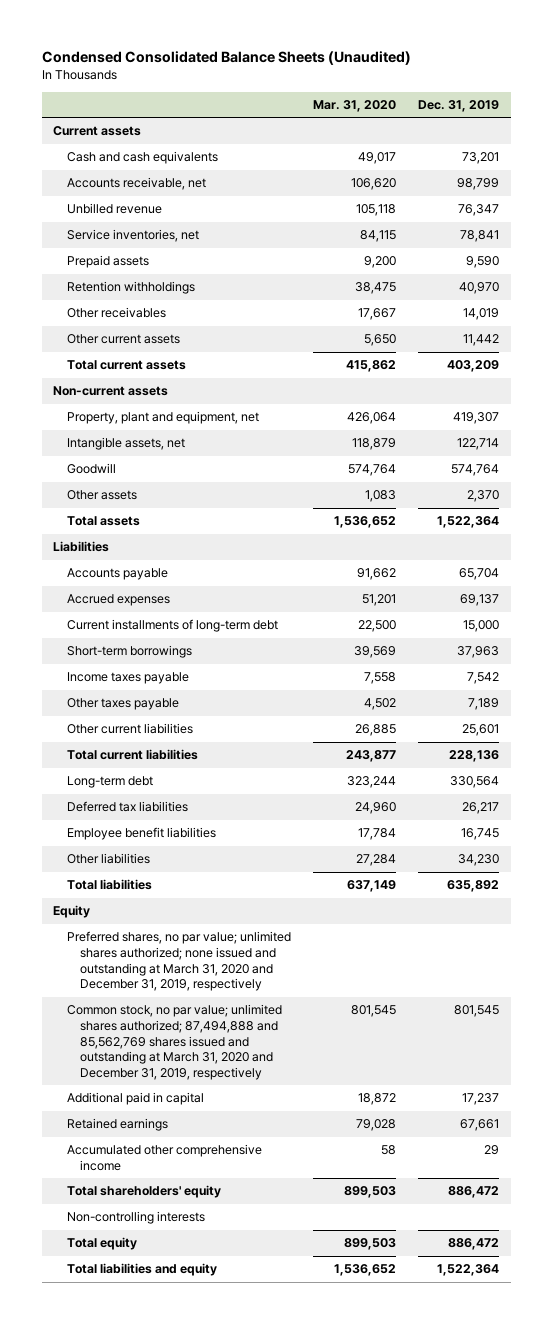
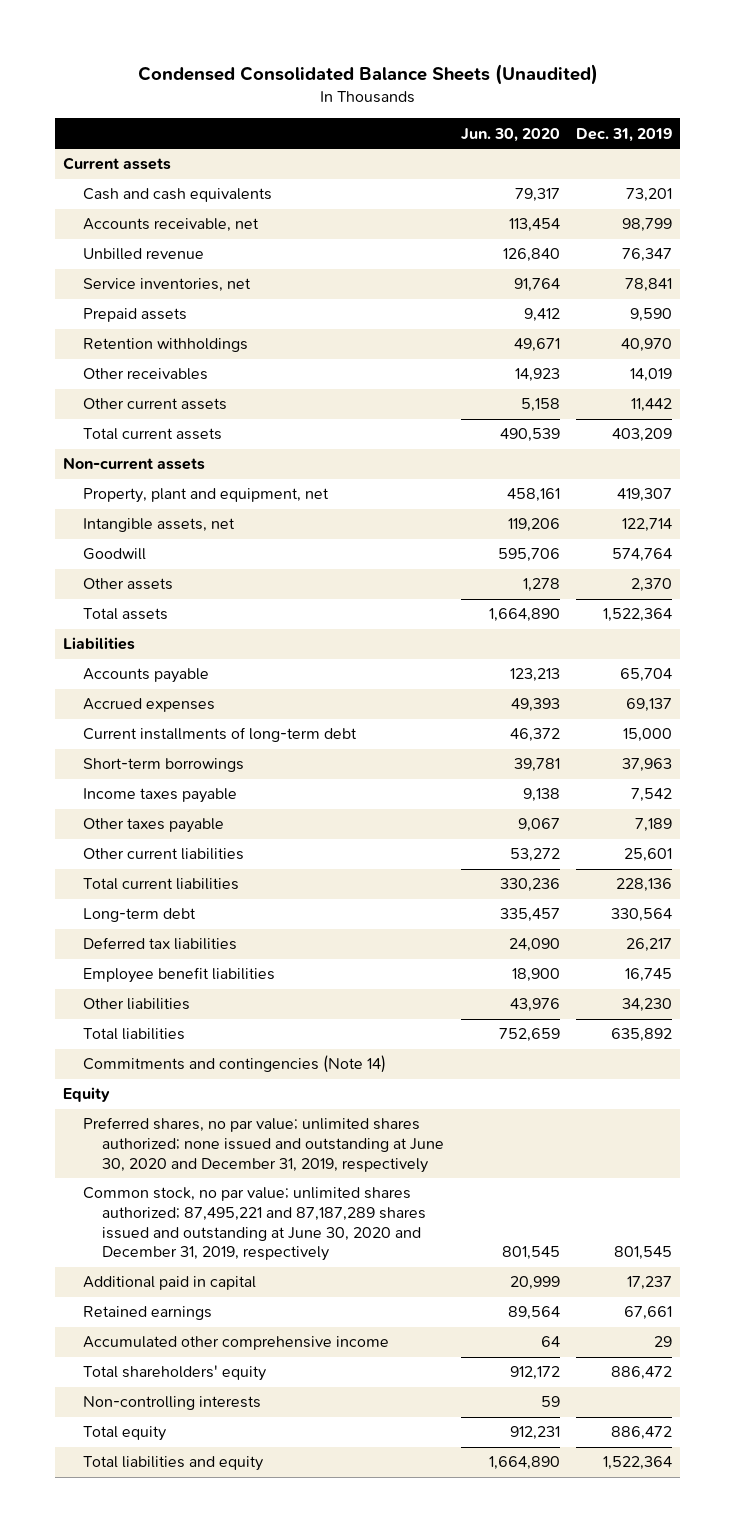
[312,100,396,113] Mar. 31, 2020 -> none
none -> [460,127,560,142] Jun. 30, 2020
none -> [82,1055,386,1074] Commitments and contingencies (Note 14)
[66,931,291,992] Preferred shares, no par value; unlimited shares authorized; none issued and outstanding at March 31, 2020 and December 31, 2019, respectively -> [82,1117,444,1173] Preferred shares, no par value; unlimited shares authorized; none issued and outstanding at June 30, 2020 and December 31, 2019, respectively
[66,1004,282,1080] Common stock, no par value; unlimited shares authorized; 87,494,888 and 85,562,769 shares issued and outstanding at March 31, 2020 and December 31, 2019, respectively -> [82,1187,426,1262] Common stock, no par value; unlimited shares authorized; 87,495,221 and 87,187,289 shares issued and outstanding at June 30, 2020 and December 31, 2019, respectively

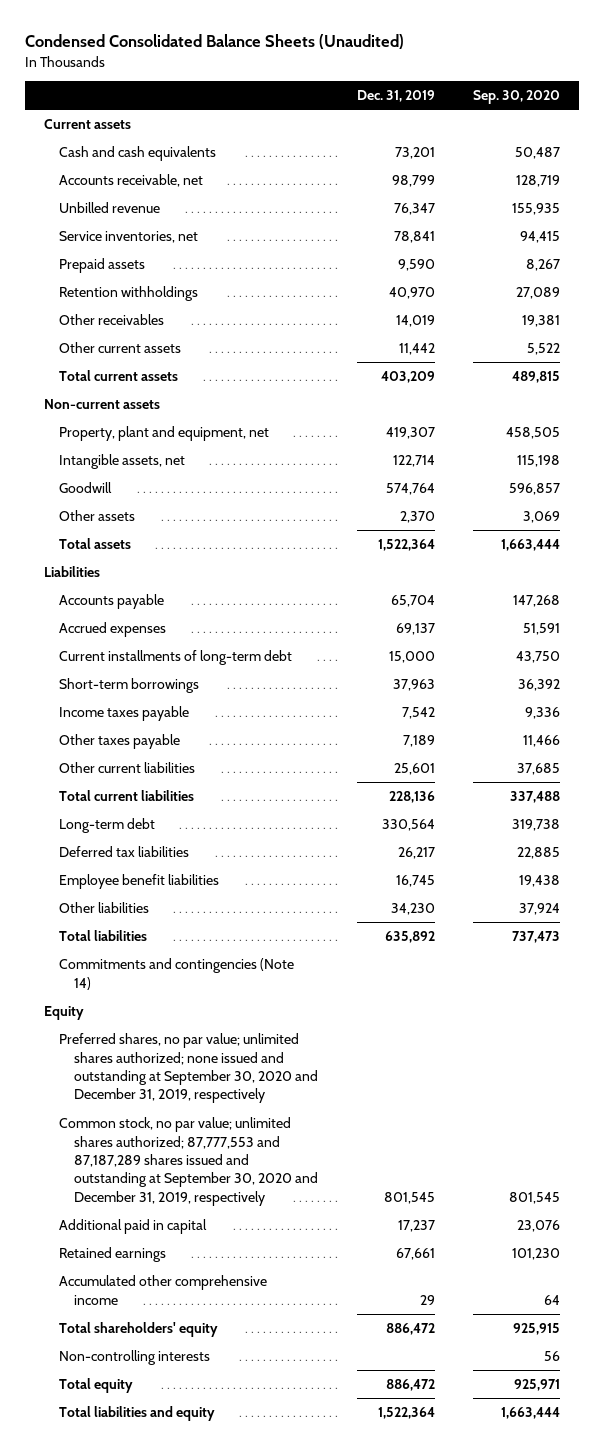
[460,127,560,142] Jun. 30, 2020 -> none
none -> [472,89,560,104] Sep. 30, 2020
[82,1117,444,1173] Preferred shares, no par value; unlimited shares authorized; none issued and outstanding at June 30, 2020 and December 31, 2019, respectively -> [59,1033,319,1104] Preferred shares, no par value; unlimited shares authorized; none issued and outstanding at September 30, 2020 and December 31, 2019, respectively
[82,1187,426,1262] Common stock, no par value; unlimited shares authorized; 87,495,221 and 87,187,289 shares issued and outstanding at June 30, 2020 and December 31, 2019, respectively -> [59,1117,319,1206] Common stock, no par value; unlimited shares authorized; 87,777,553 and 87,187,289 shares issued and outstanding at September 30, 2020 and December 31, 2019, respectively

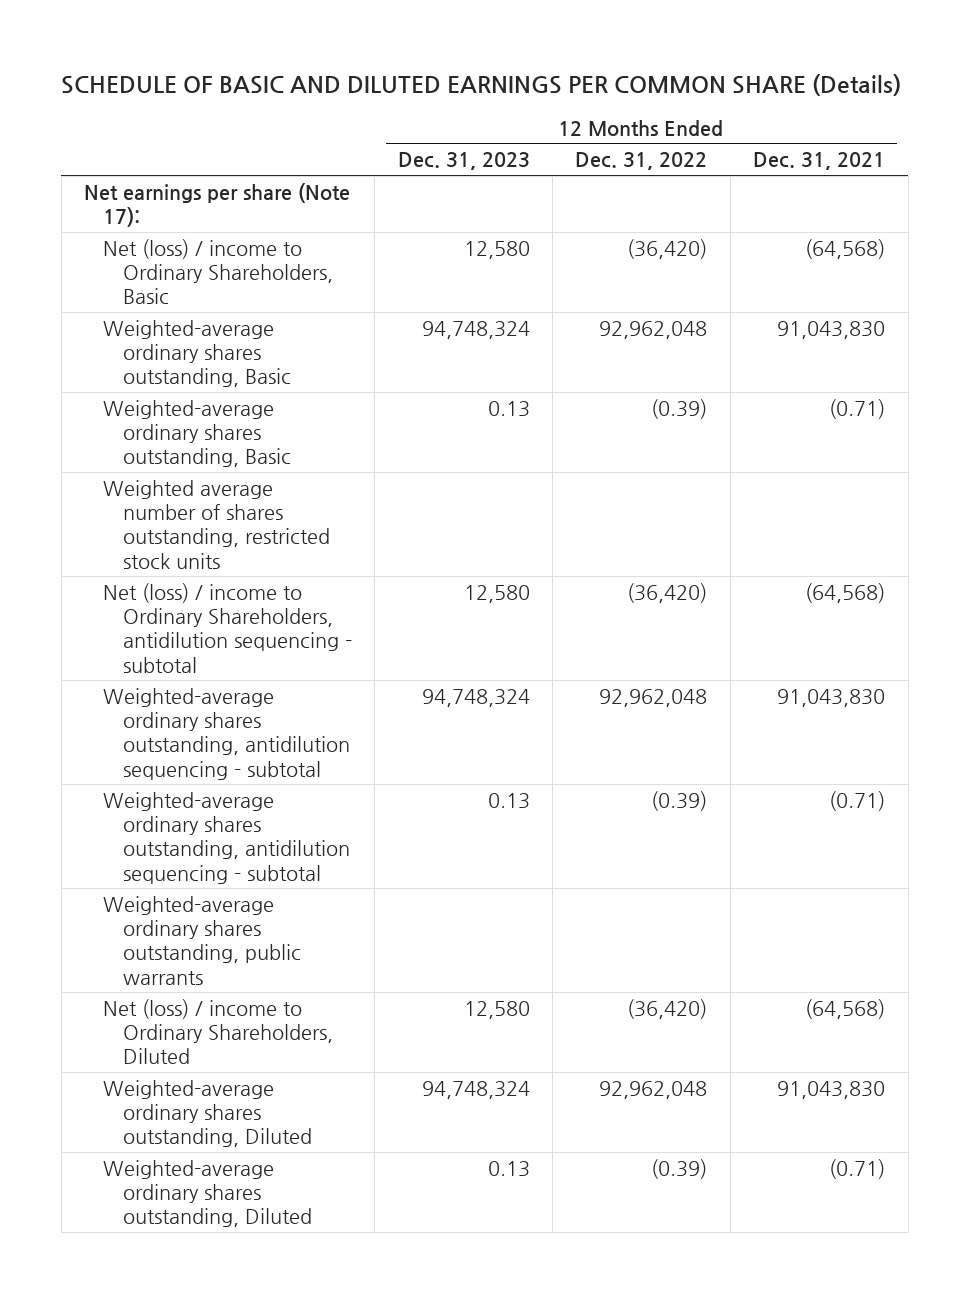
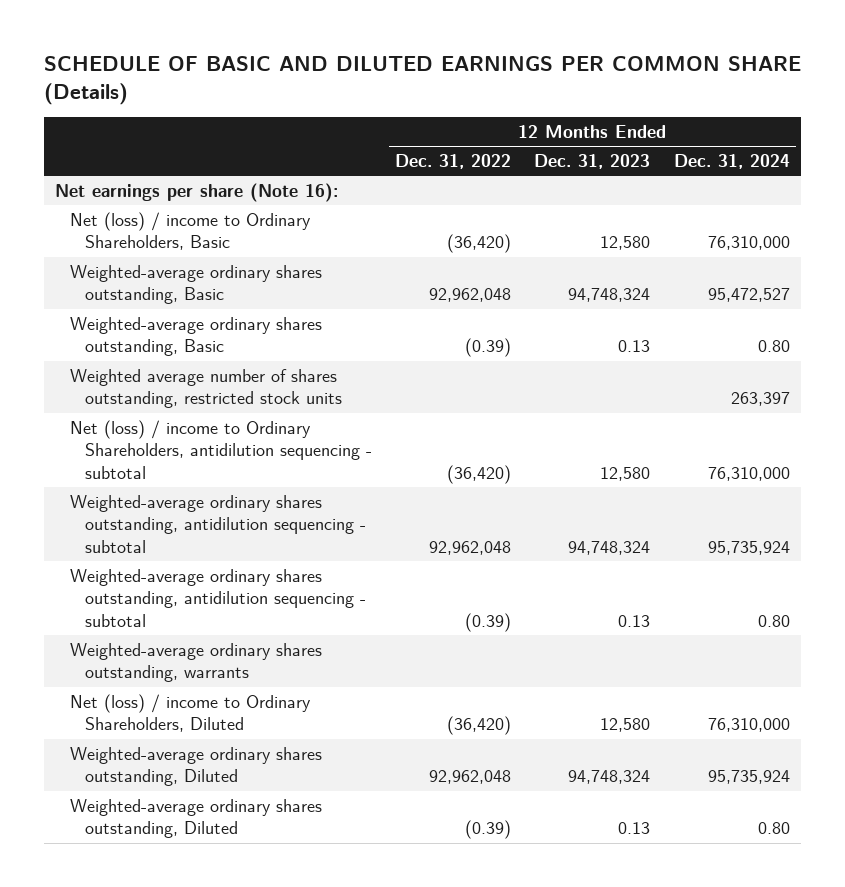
[753,152,886,171] Dec. 31, 2021 -> none
none -> [673,153,790,169] Dec. 31, 2024
[84,182,351,228] Net earnings per share (Note 17): -> [55,182,339,202] Net earnings per share (Note 16):
[103,895,301,985] Weighted-average ordinary shares outstanding, public warrants -> [69,642,322,683] Weighted-average ordinary shares outstanding, warrants

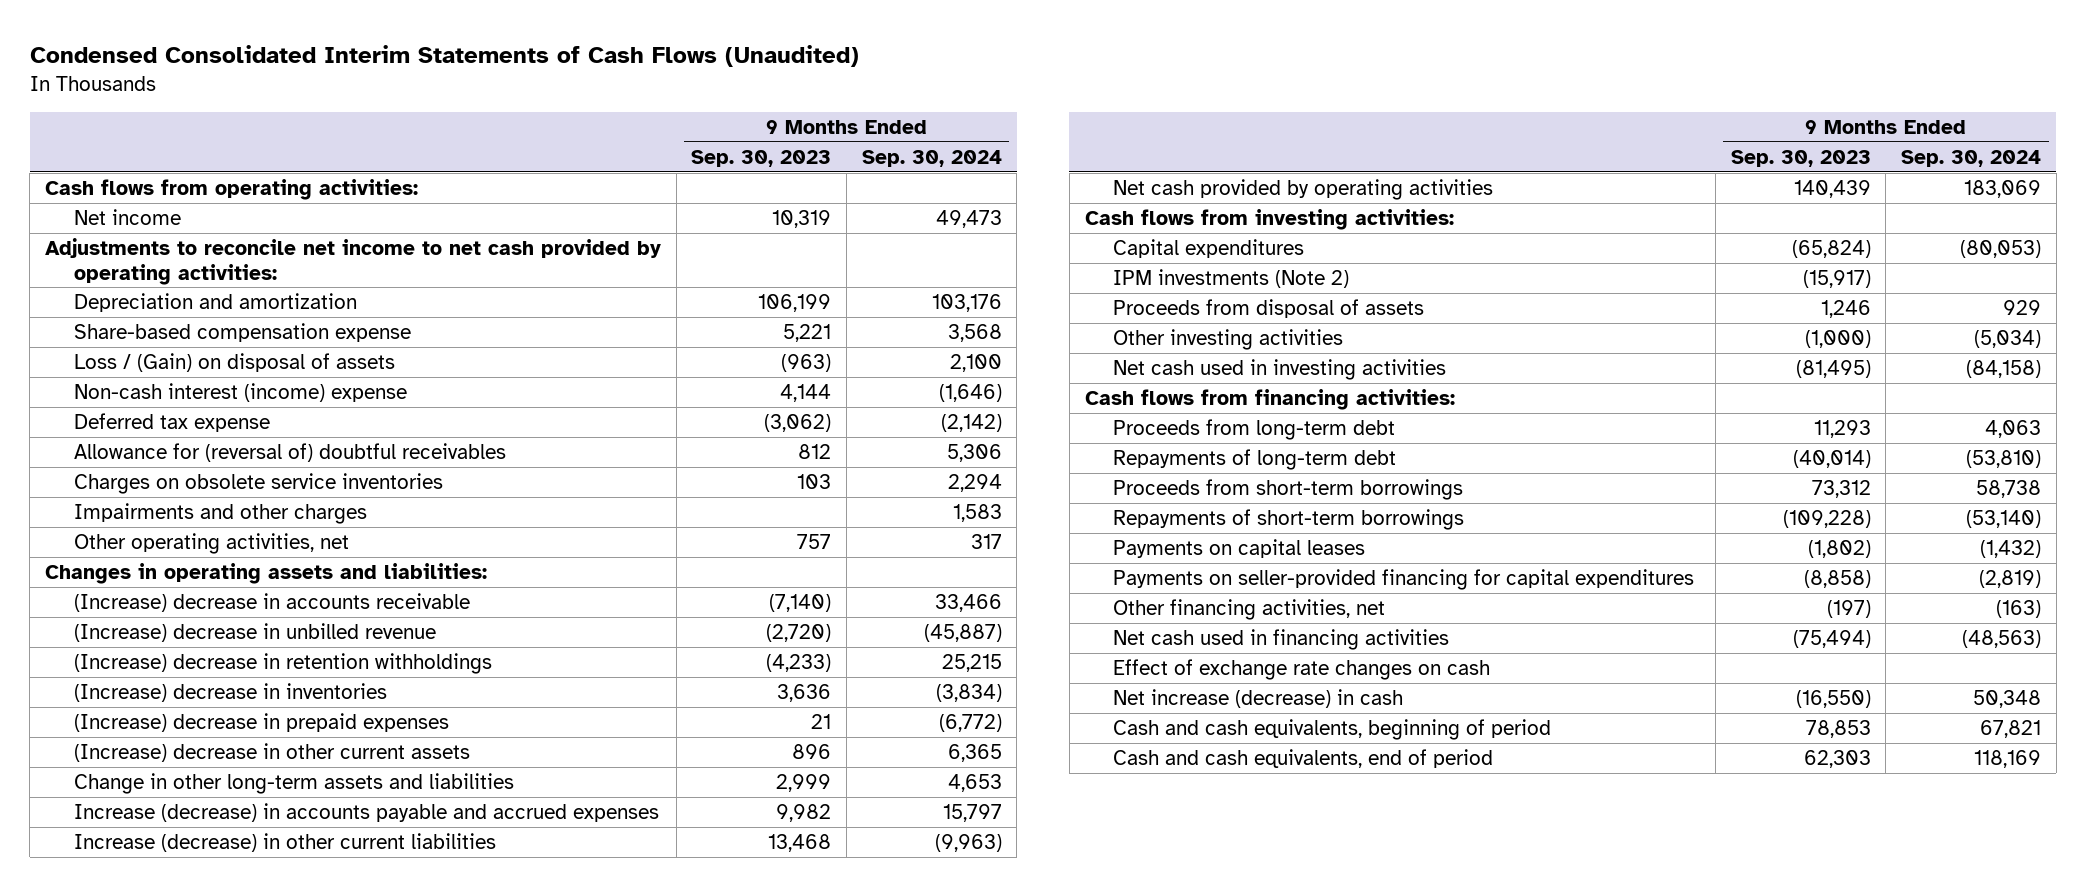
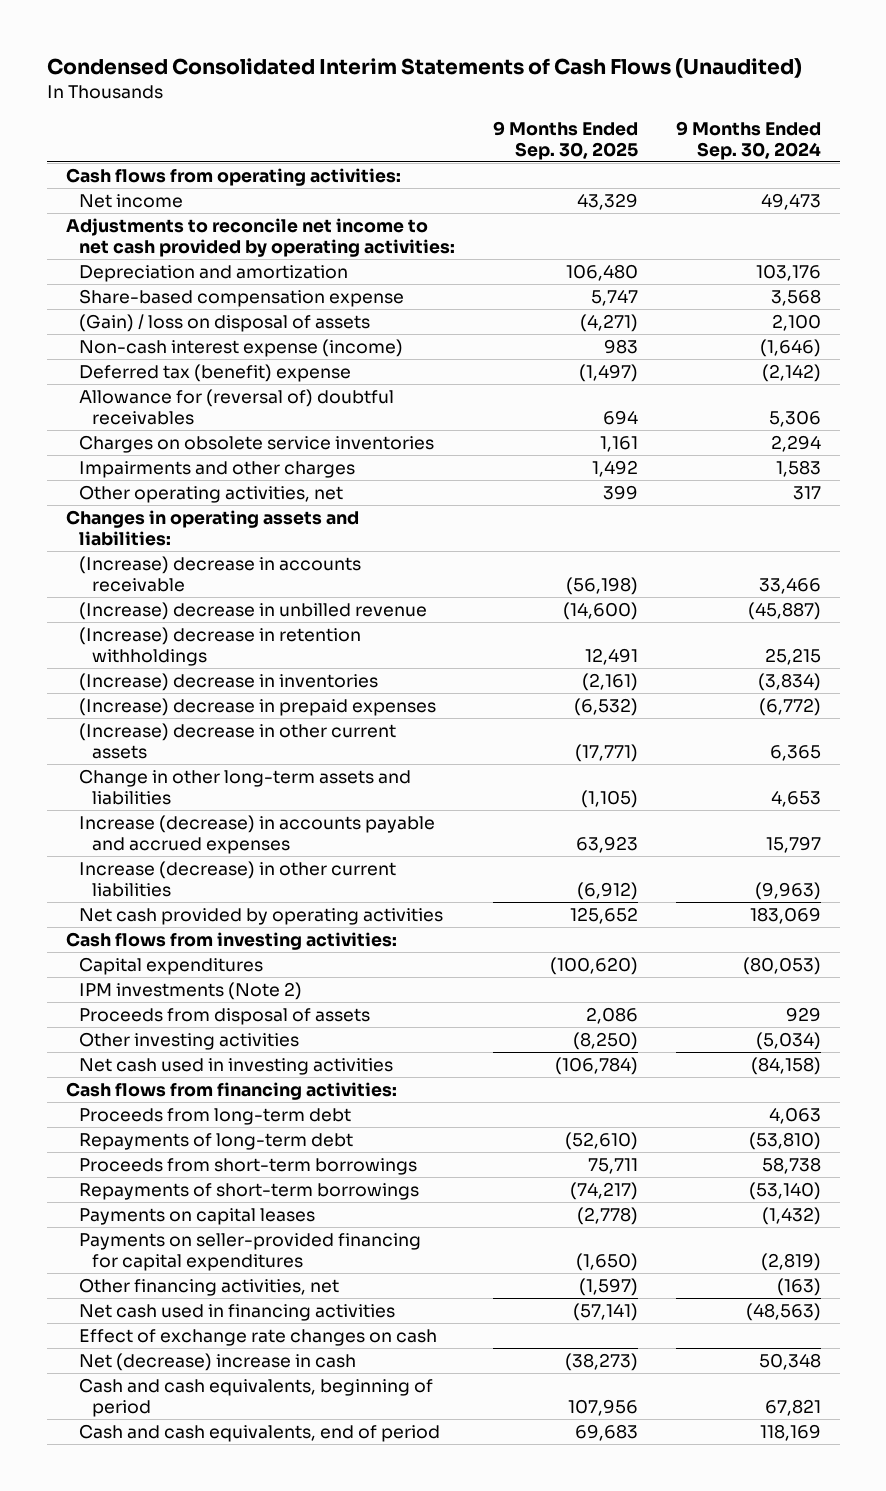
[691,149,832,167] Sep. 30, 2023 -> none
none -> [492,120,638,160] 9 Months Ended Sep. 30, 2025
[73,353,395,373] Loss / (Gain) on disposal of assets -> [78,314,370,333] (Gain) / loss on disposal of assets
[73,383,407,403] Non-cash interest (income) expense -> [78,339,403,358] Non-cash interest expense (income)
[73,413,270,433] Deferred tax expense -> [78,364,351,383] Deferred tax (benefit) expense
[1113,689,1404,709] Net increase (decrease) in cash -> [78,1353,356,1372] Net (decrease) increase in cash

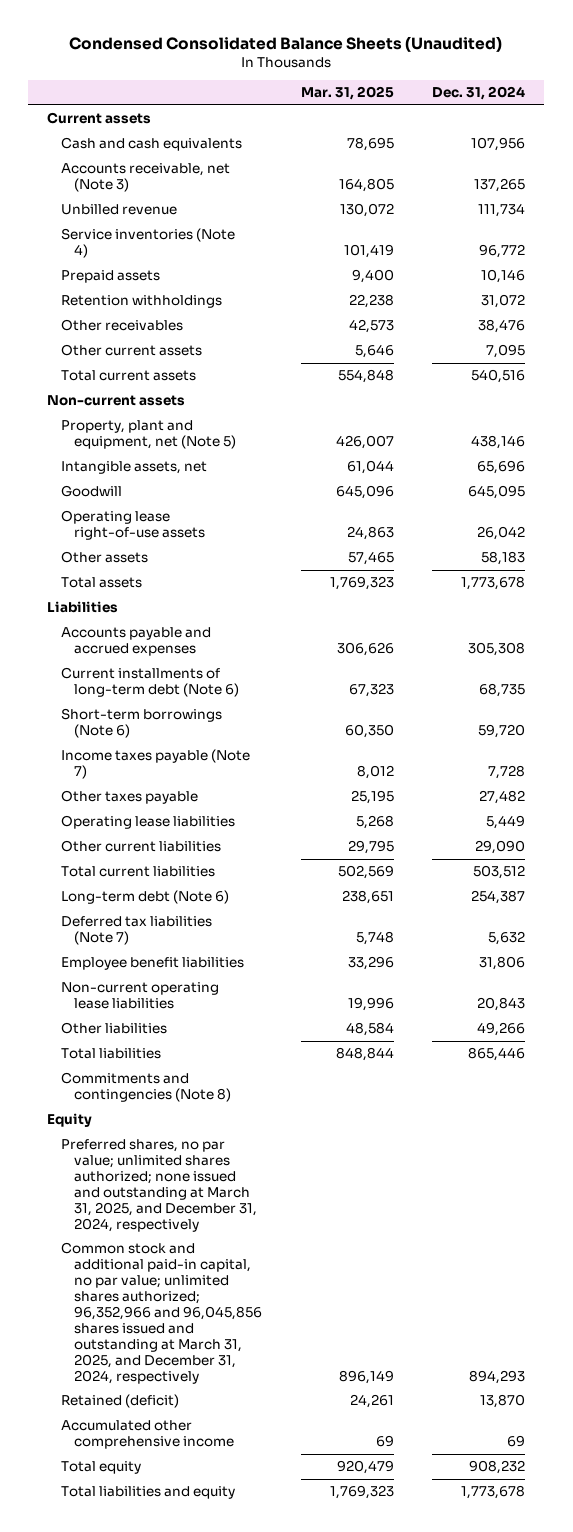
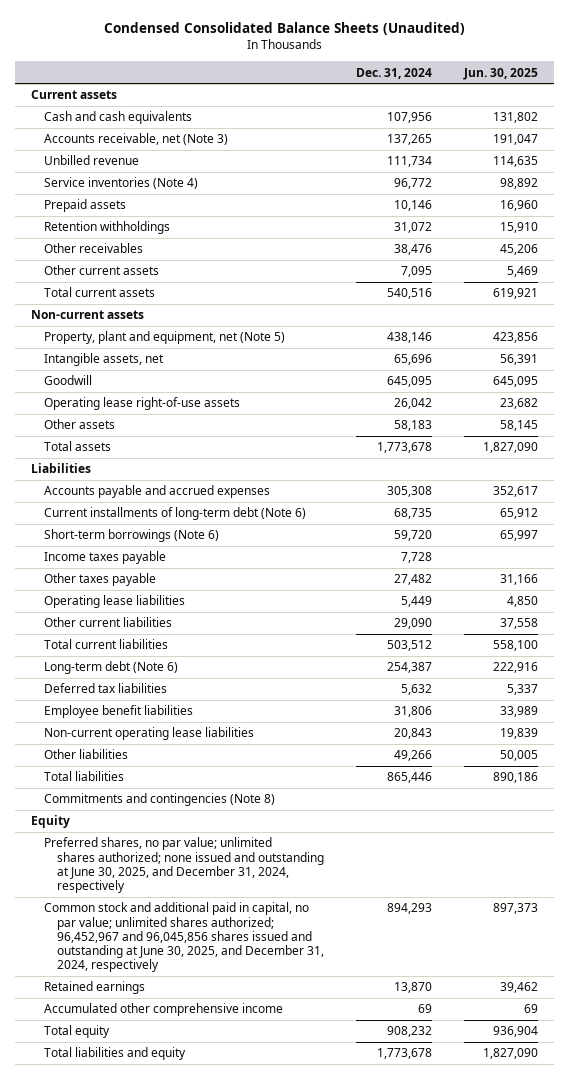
[300,86,394,101] Mar. 31, 2025 -> none
none -> [463,67,539,80] Jun. 30, 2025
[60,749,250,780] Income taxes payable (Note 7) -> [44,551,167,565] Income taxes payable
[60,916,212,946] Deferred tax liabilities (Note 7) -> [44,683,168,694] Deferred tax liabilities
[60,1139,258,1233] Preferred shares, no par value; unlimited shares authorized; none issued and outstanding at March 31, 2025, and December 31, 2024, respectively -> [44,837,325,893] Preferred shares, no par value; unlimited shares authorized; none issued and outstanding at June 30, 2025, and December 31, 2024, respectively
[60,1242,263,1384] Common stock and additional paid-in capital, no par value; unlimited shares authorized; 96,352,966 and 96,045,856 shares issued and outstanding at March 31, 2025, and December 31, 2024, respectively -> [44,902,325,973] Common stock and additional paid in capital, no par value; unlimited shares authorized; 96,452,967 and 96,045,856 shares issued and outstanding at June 30, 2025, and December 31, 2024, respectively
[60,1394,179,1409] Retained (deficit) -> [44,981,146,995] Retained earnings

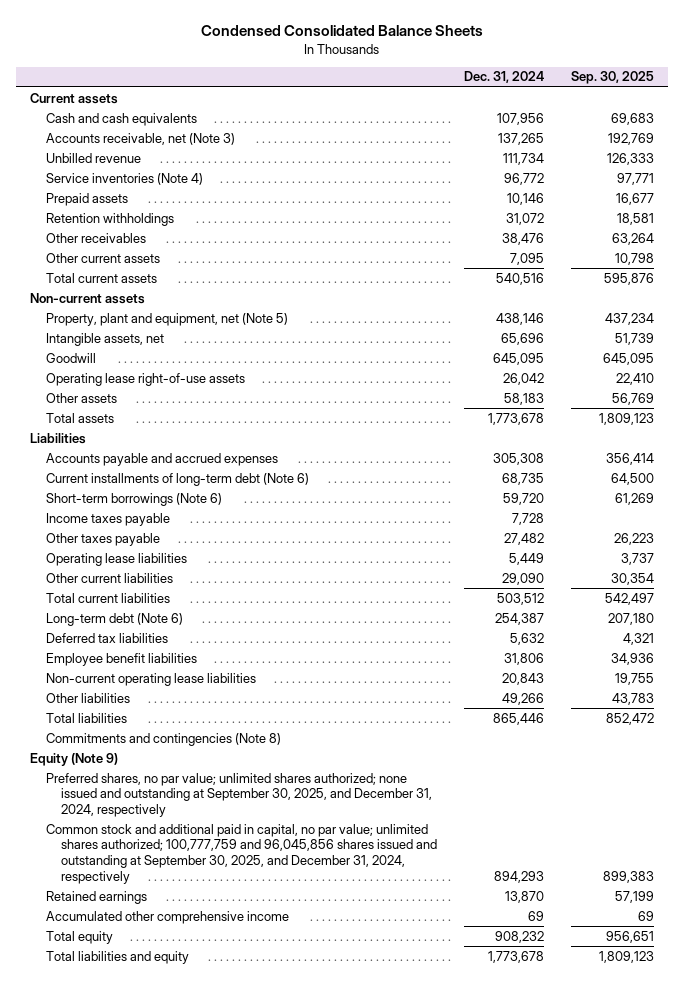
[103,22,465,36] Condensed Consolidated Balance Sheets (Unaudited) -> [201,25,484,37] Condensed Consolidated Balance Sheets
[463,67,539,80] Jun. 30, 2025 -> none
none -> [571,71,655,85] Sep. 30, 2025
[31,815,71,829] Equity -> [29,752,118,766] Equity (Note 9)
[44,837,325,893] Preferred shares, no par value; unlimited shares authorized; none issued and outstanding at June 30, 2025, and December 31, 2024, respectively -> [45,772,433,818] Preferred shares, no par value; unlimited shares authorized; none issued and outstanding at September 30, 2025, and December 31, 2024, respectively
[44,902,325,973] Common stock and additional paid in capital, no par value; unlimited shares authorized; 96,452,967 and 96,045,856 shares issued and outstanding at June 30, 2025, and December 31, 2024, respectively -> [45,823,438,884] Common stock and additional paid in capital, no par value; unlimited shares authorized; 100,777,759 and 96,045,856 shares issued and outstanding at September 30, 2025, and December 31, 2024, respectively

